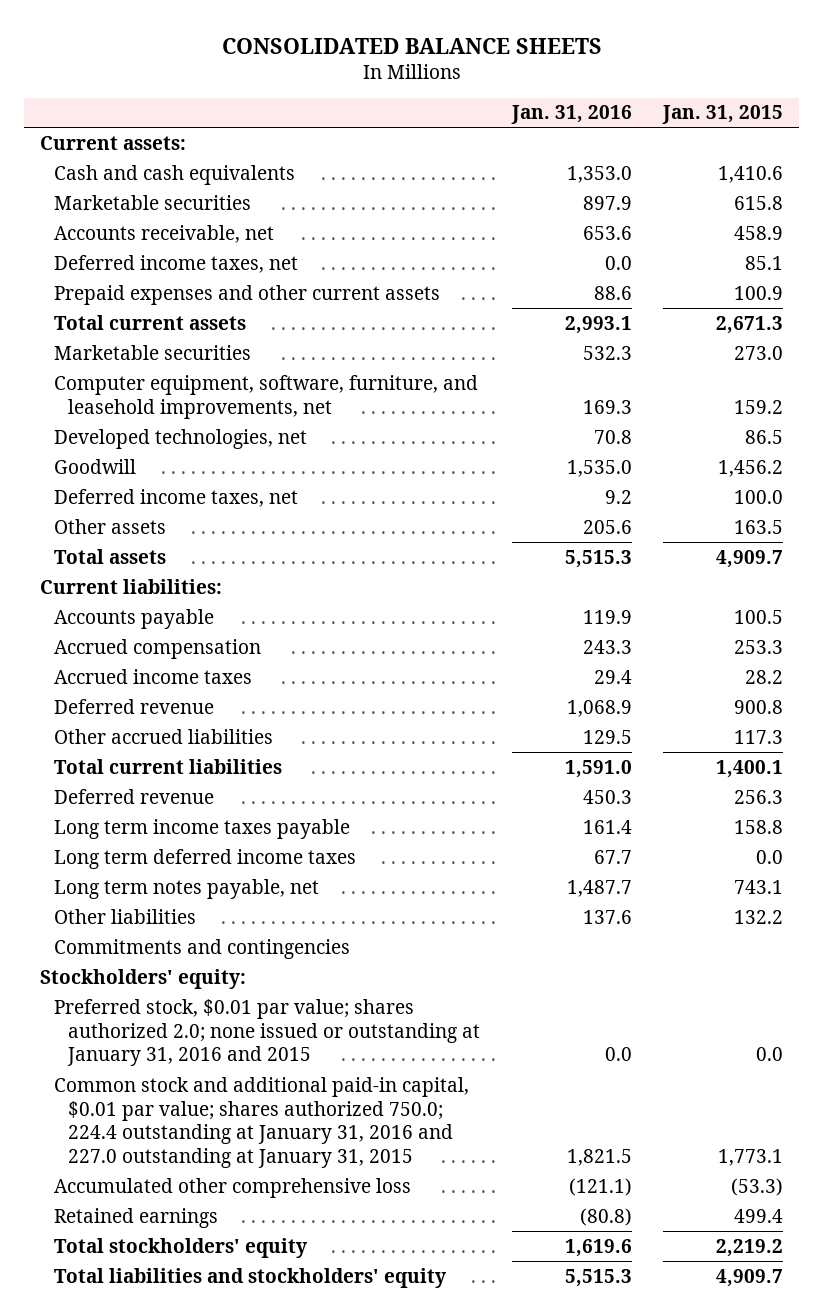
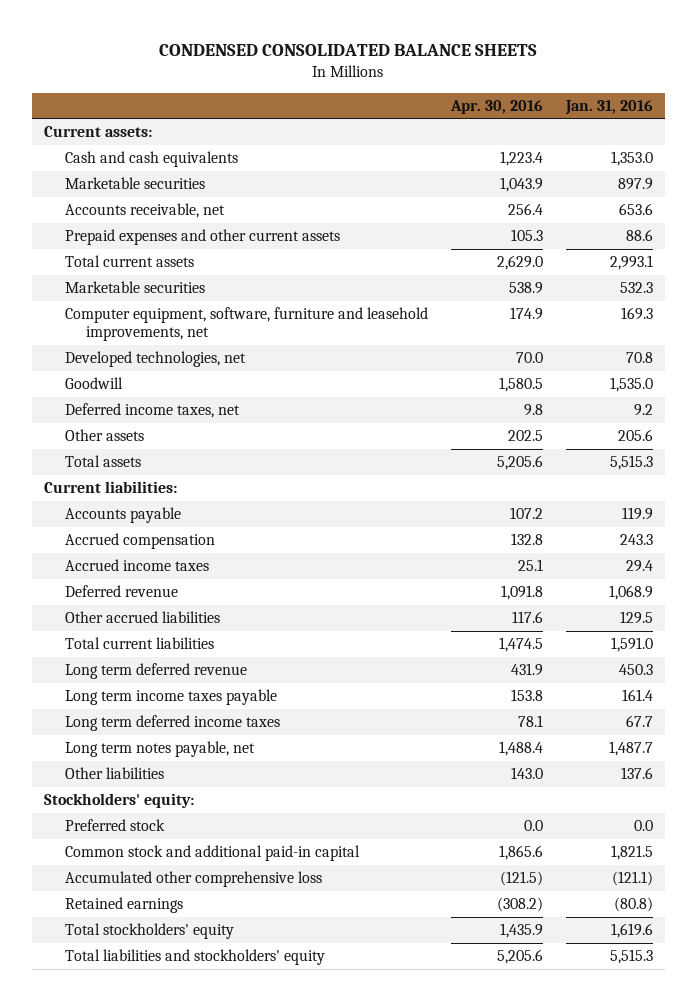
[221,37,602,54] CONSOLIDATED BALANCE SHEETS -> [159,44,538,57] CONDENSED CONSOLIDATED BALANCE SHEETS
[662,105,784,125] Jan. 31, 2015 -> none
none -> [449,99,543,114] Apr. 30, 2016
[54,254,299,273] Deferred income taxes, net -> none
[54,374,479,419] Computer equipment, software, furniture, and leasehold improvements, net -> [64,307,428,342] Computer equipment, software, furniture and leasehold improvements, net
[54,788,215,804] Deferred revenue -> [64,663,247,680] Long term deferred revenue
[54,938,351,959] Commitments and contingencies -> none
[54,998,481,1067] Preferred stock, $0.01 par value; shares authorized 2.0; none issued or outstanding at January 31, 2016 and 2015 -> [64,819,165,832] Preferred stock
[54,1076,470,1169] Common stock and additional paid-in capital, $0.01 par value; shares authorized 750.0; 224.4 outstanding at January 31, 2016 and 227.0 outstanding at January 31, 2015 -> [64,845,360,862] Common stock and additional paid-in capital

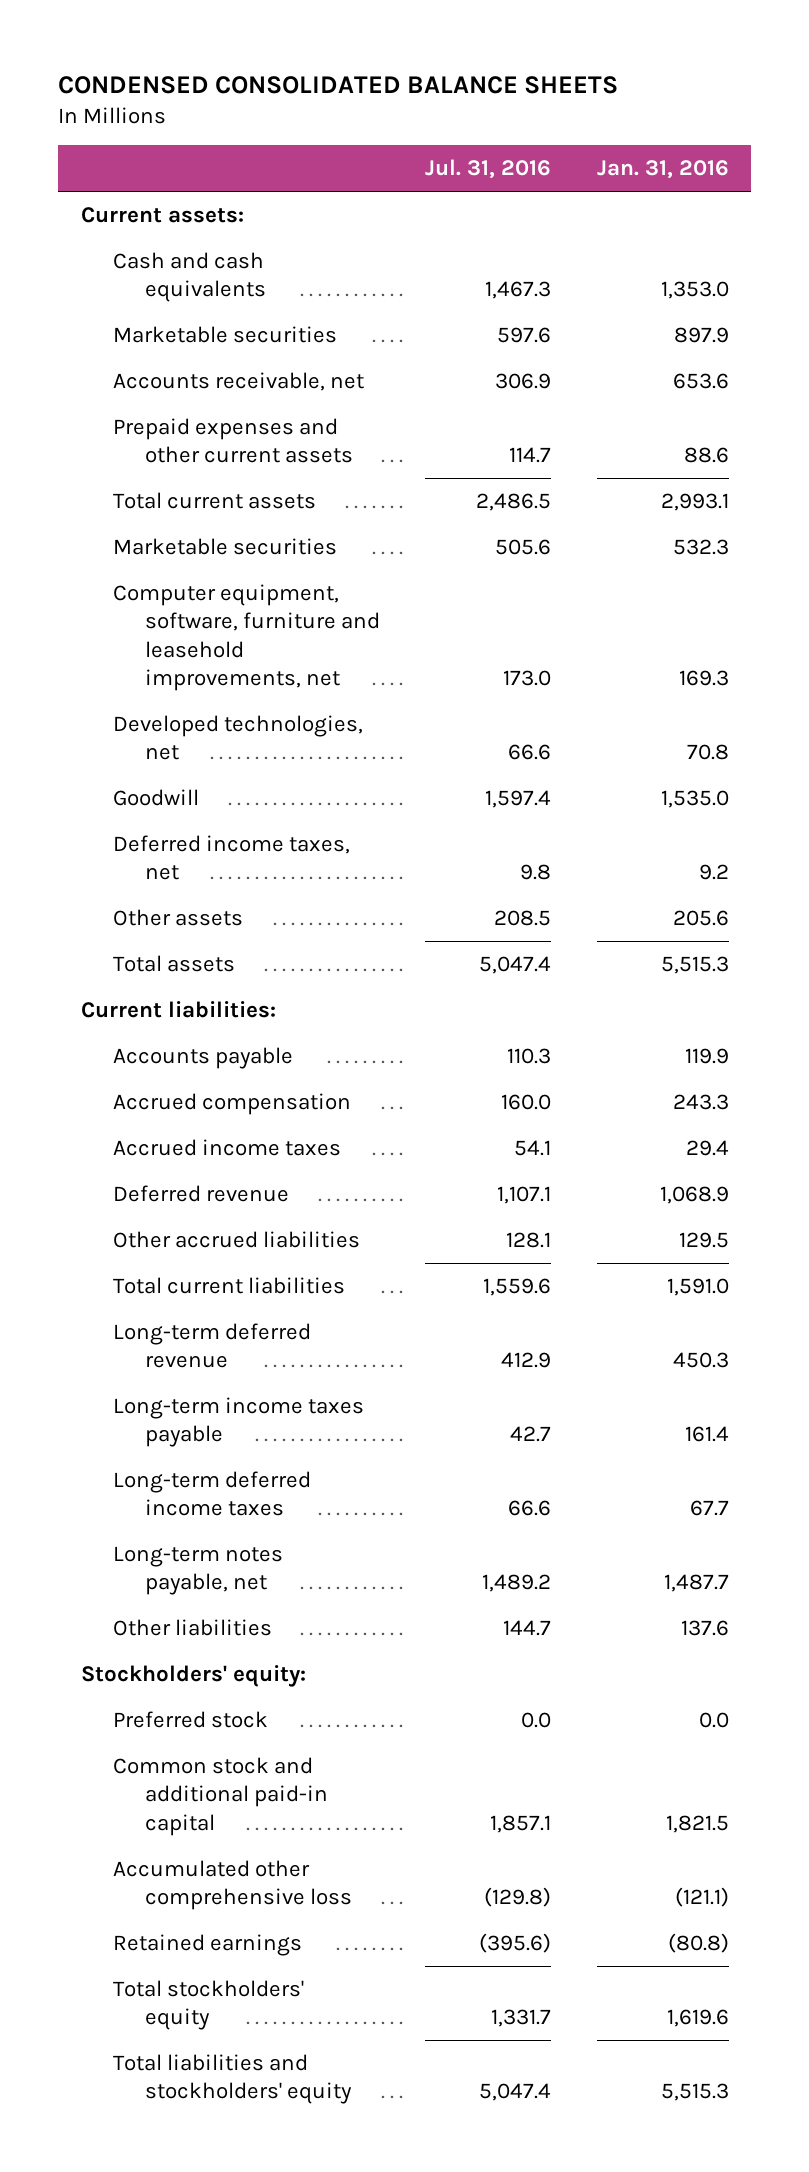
[449,99,543,114] Apr. 30, 2016 -> none
none -> [425,159,552,180] Jul. 31, 2016
[64,663,247,680] Long term deferred revenue -> [112,1322,311,1369] Long-term deferred revenue
[64,689,277,706] Long term income taxes payable -> [112,1396,364,1448] Long-term income taxes payable
[64,715,280,732] Long term deferred income taxes -> [112,1470,311,1517] Long-term deferred income taxes
[64,741,255,758] Long term notes payable, net -> [112,1545,283,1596] Long-term notes payable, net

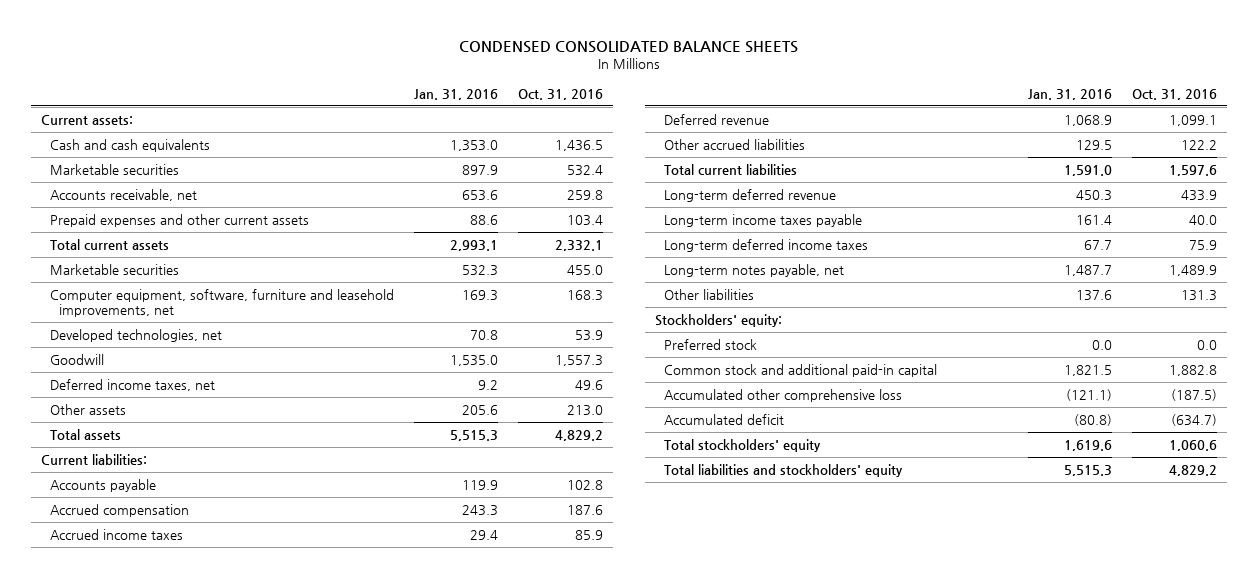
[425,159,552,180] Jul. 31, 2016 -> none
none -> [518,88,604,100] Oct. 31, 2016
[112,1933,302,1956] Retained earnings -> [663,413,784,425] Accumulated deficit

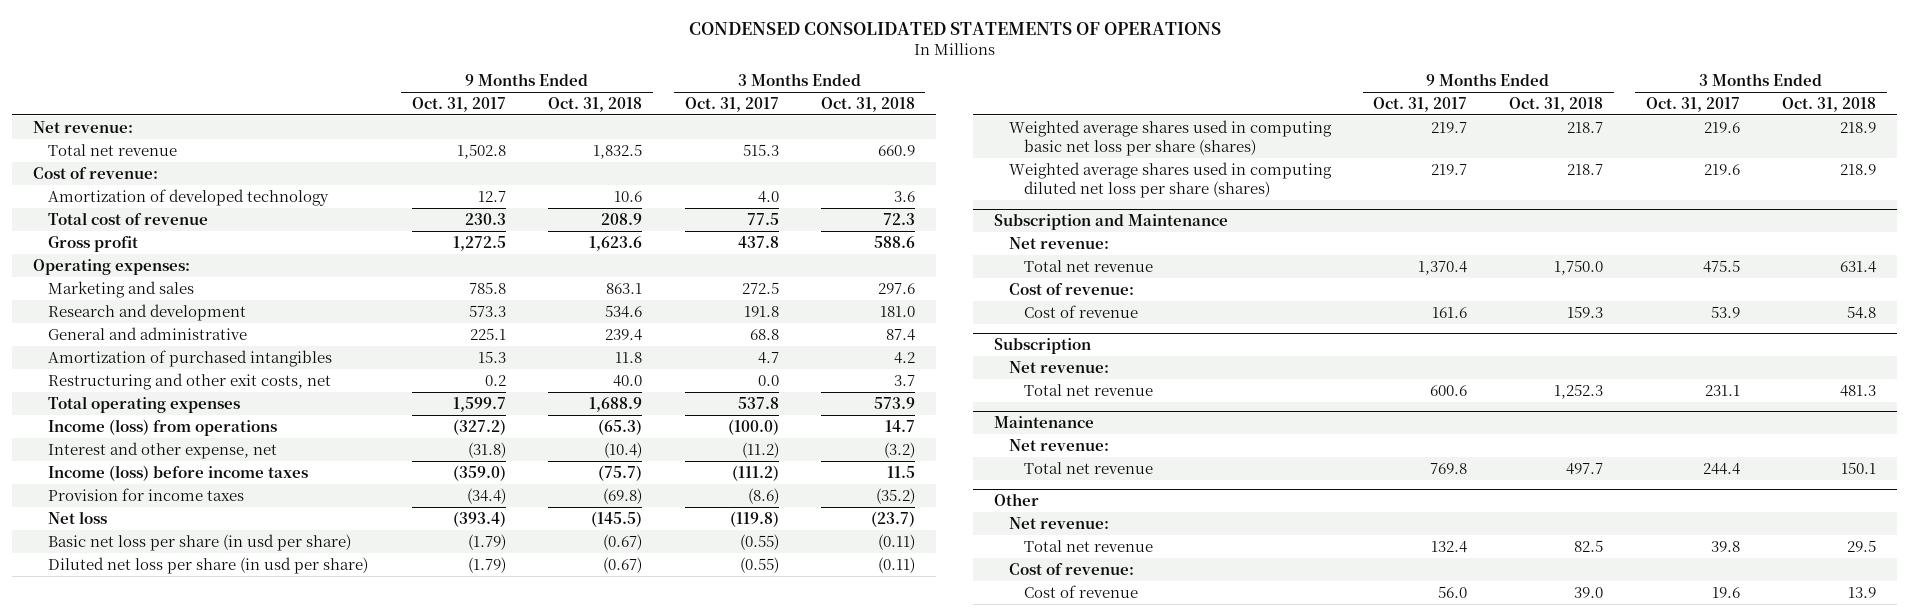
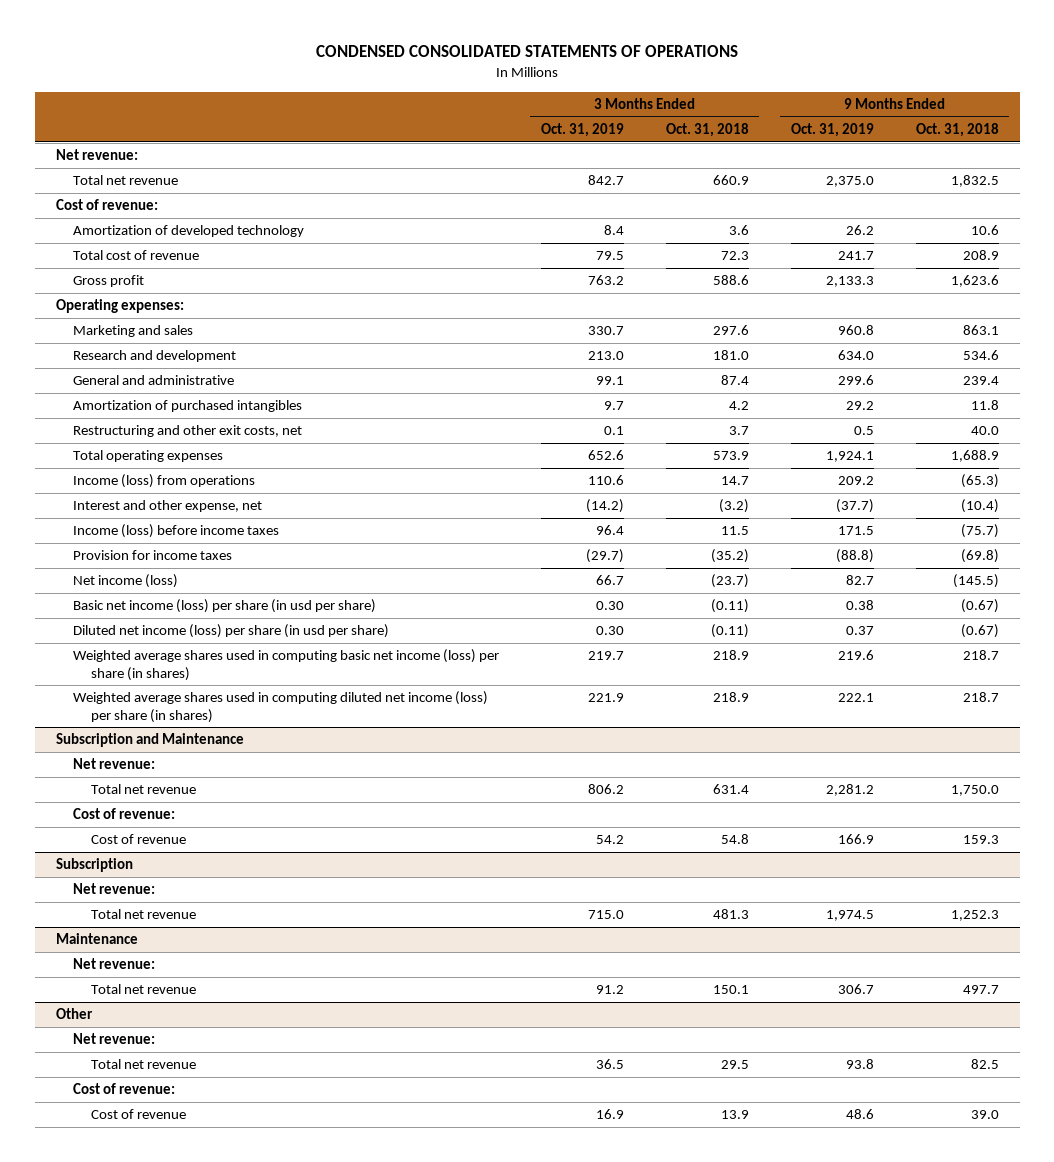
[412,97,507,113] Oct. 31, 2017 -> none
[684,97,779,113] Oct. 31, 2017 -> none
none -> [540,122,624,137] Oct. 31, 2019
none -> [790,122,874,137] Oct. 31, 2019
[47,510,107,524] Net loss -> [73,574,179,589] Net income (loss)
[47,533,351,551] Basic net loss per share (in usd per share) -> [73,599,377,614] Basic net income (loss) per share (in usd per share)
[47,556,368,574] Diluted net loss per share (in usd per share) -> [73,624,390,639] Diluted net income (loss) per share (in usd per share)
[1008,119,1332,156] Weighted average shares used in computing basic net loss per share (shares) -> [73,649,500,681] Weighted average shares used in computing basic net income (loss) per share (in shares)
[1008,161,1332,198] Weighted average shares used in computing diluted net loss per share (shares) -> [73,691,489,723] Weighted average shares used in computing diluted net income (loss) per share (in shares)

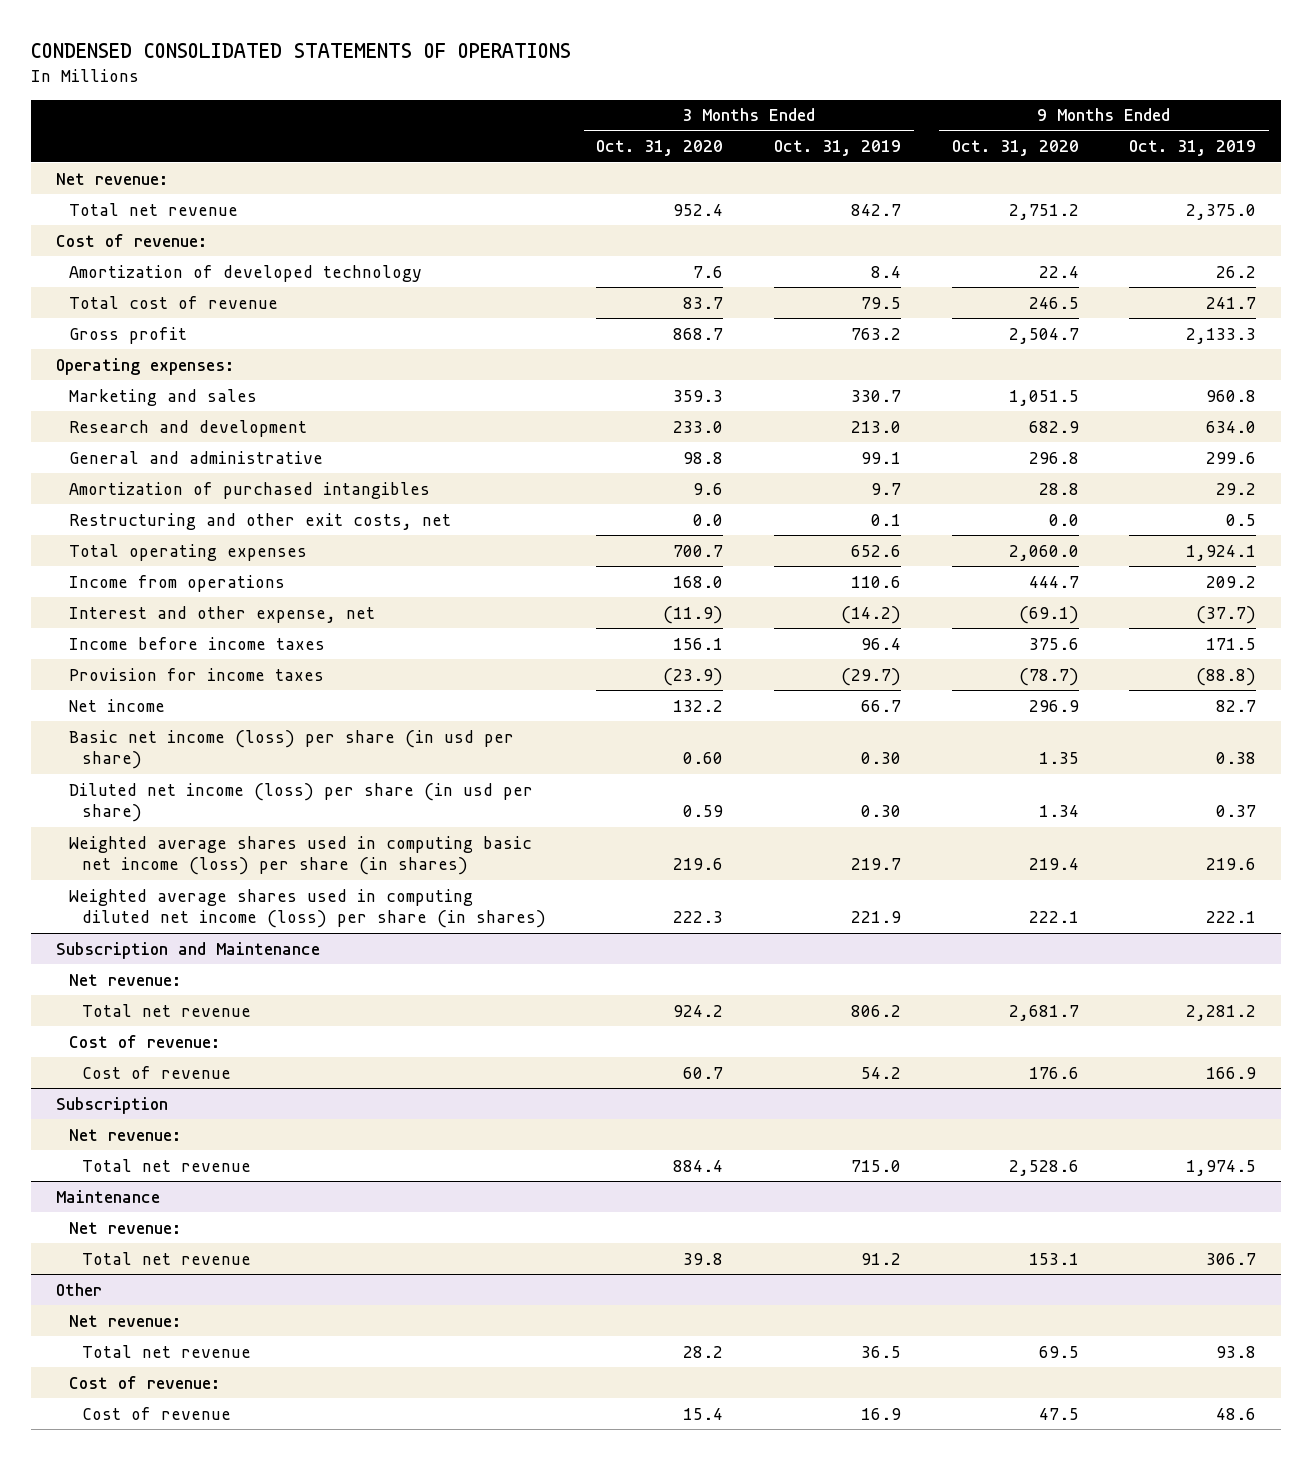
[665,122,749,137] Oct. 31, 2018 -> none
[915,122,999,137] Oct. 31, 2018 -> none
none -> [596,140,724,157] Oct. 31, 2020
none -> [951,140,1079,157] Oct. 31, 2020
[73,474,256,489] Income (loss) from operations -> [68,574,285,592] Income from operations
[73,524,280,539] Income (loss) before income taxes -> [68,636,325,650] Income before income taxes
[73,574,179,589] Net income (loss) -> [68,698,165,712] Net income

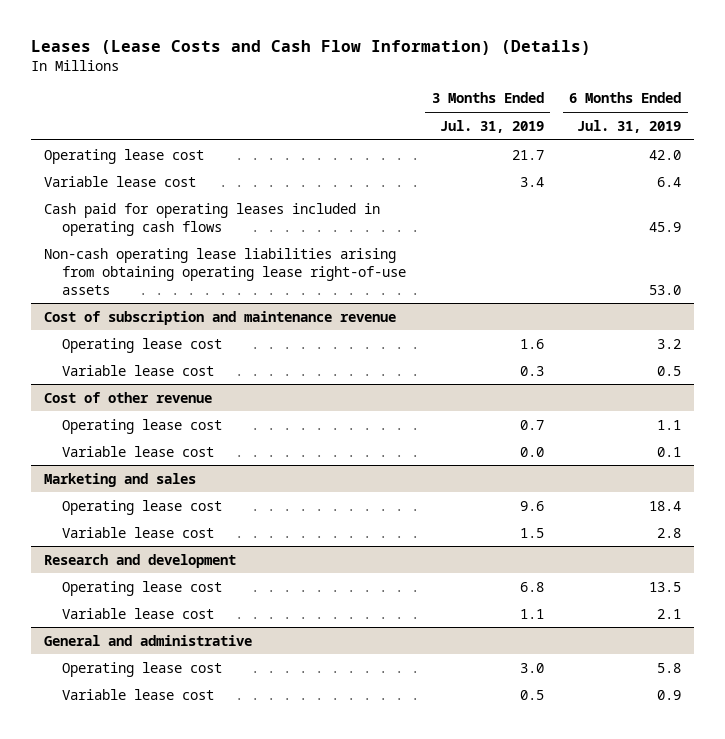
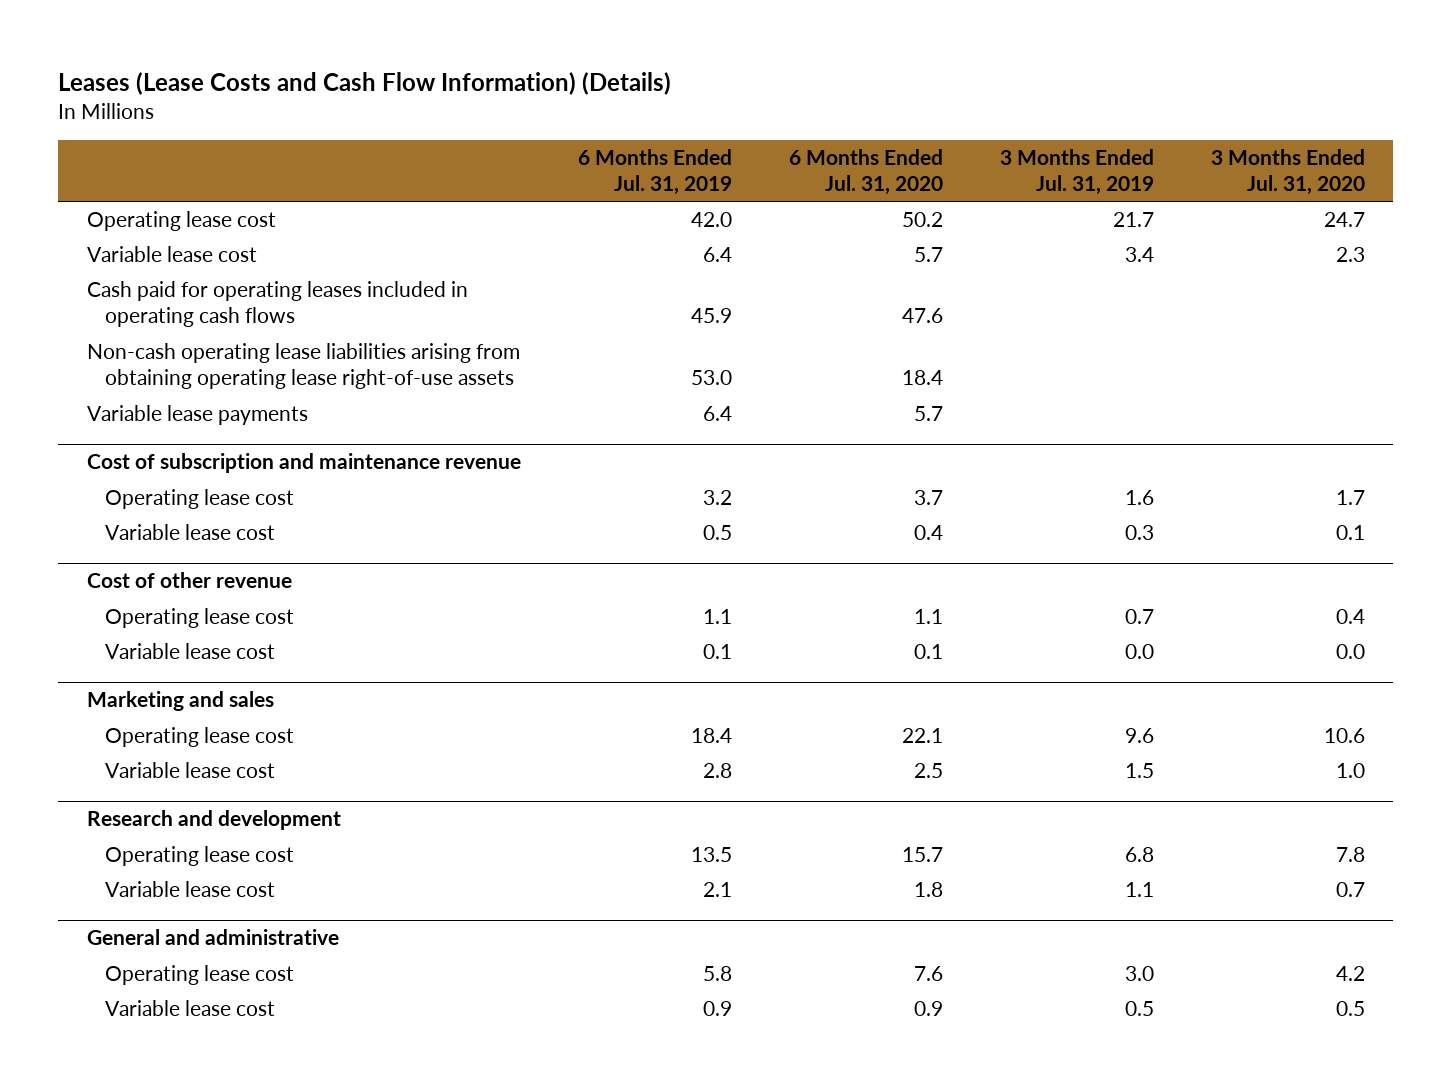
none -> [788,148,943,195] 6 Months Ended Jul. 31, 2020
none -> [1210,148,1365,195] 3 Months Ended Jul. 31, 2020
none -> [86,405,308,426] Variable lease payments

